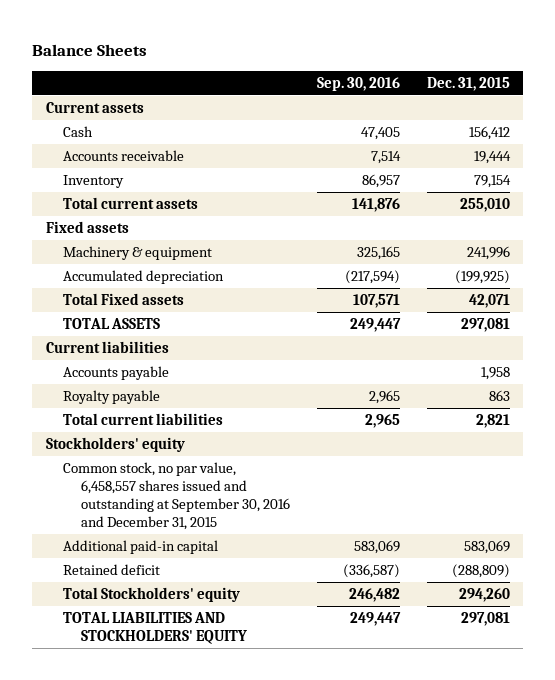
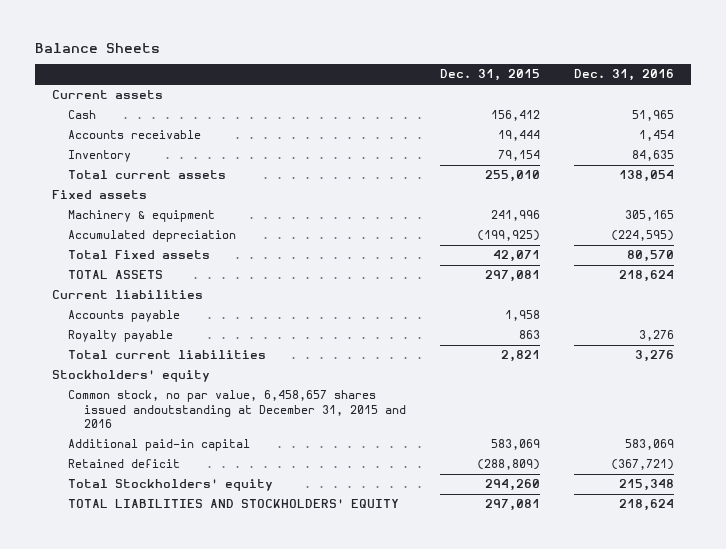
[316,76,400,91] Sep. 30, 2016 -> none
none -> [573,69,674,82] Dec. 31, 2016
[63,462,291,530] Common stock, no par value, 6,458,557 shares issued and outstanding at September 30, 2016 and December 31, 2015 -> [68,390,407,429] Common stock, no par value, 6,458,657 shares issued andoutstanding at December 31, 2015 and 2016

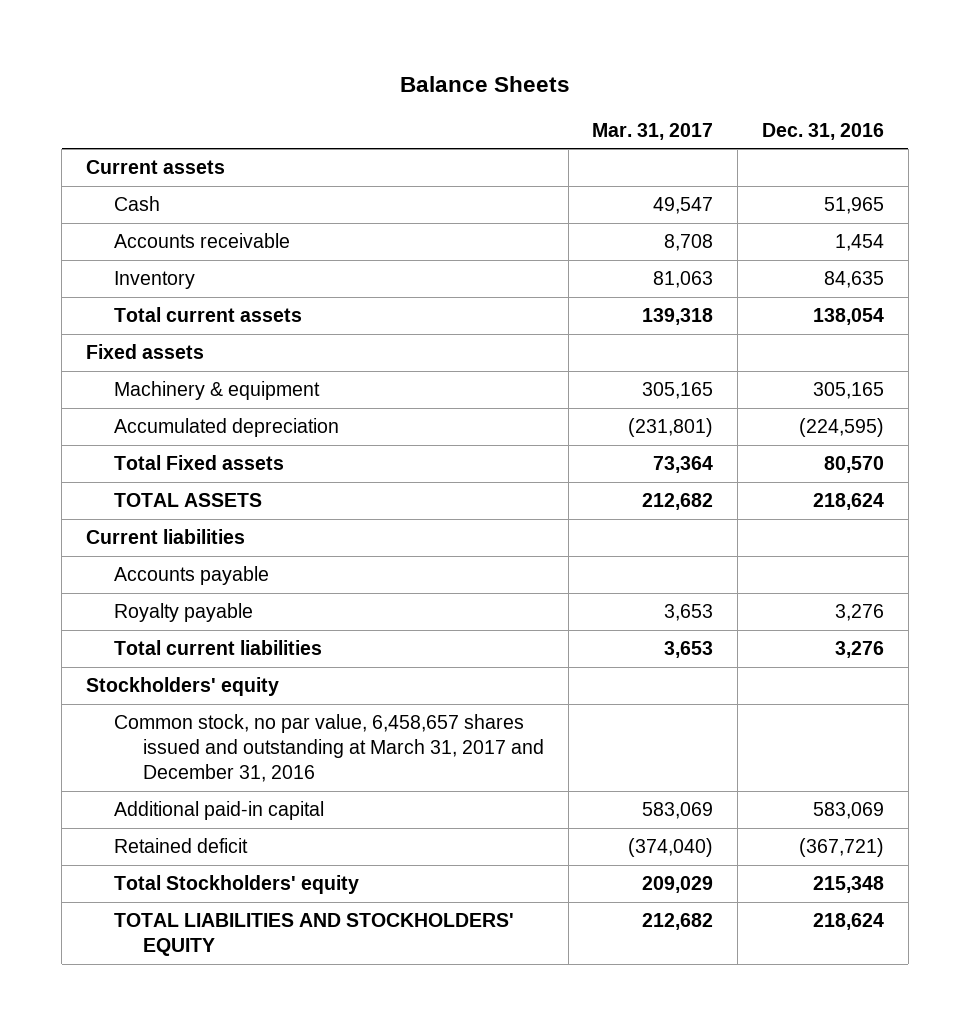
[440,69,541,82] Dec. 31, 2015 -> none
none -> [592,122,714,140] Mar. 31, 2017
[68,390,407,429] Common stock, no par value, 6,458,657 shares issued andoutstanding at December 31, 2015 and 2016 -> [114,714,544,783] Common stock, no par value, 6,458,657 shares issued and outstanding at March 31, 2017 and December 31, 2016

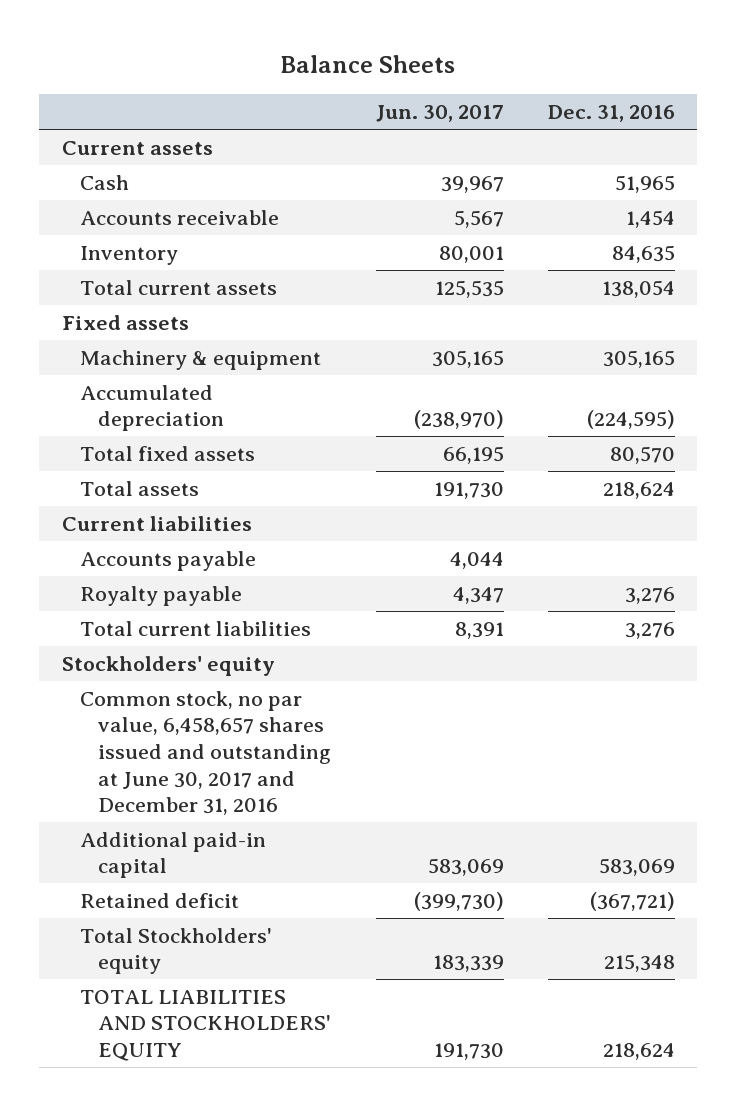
[592,122,714,140] Mar. 31, 2017 -> none
none -> [375,105,504,123] Jun. 30, 2017
[114,455,285,471] Total Fixed assets -> [80,445,256,461] Total fixed assets
[114,493,263,508] TOTAL ASSETS -> [80,480,200,496] Total assets
[114,714,544,783] Common stock, no par value, 6,458,657 shares issued and outstanding at March 31, 2017 and December 31, 2016 -> [80,690,332,816] Common stock, no par value, 6,458,657 shares issued and outstanding at June 30, 2017 and December 31, 2016

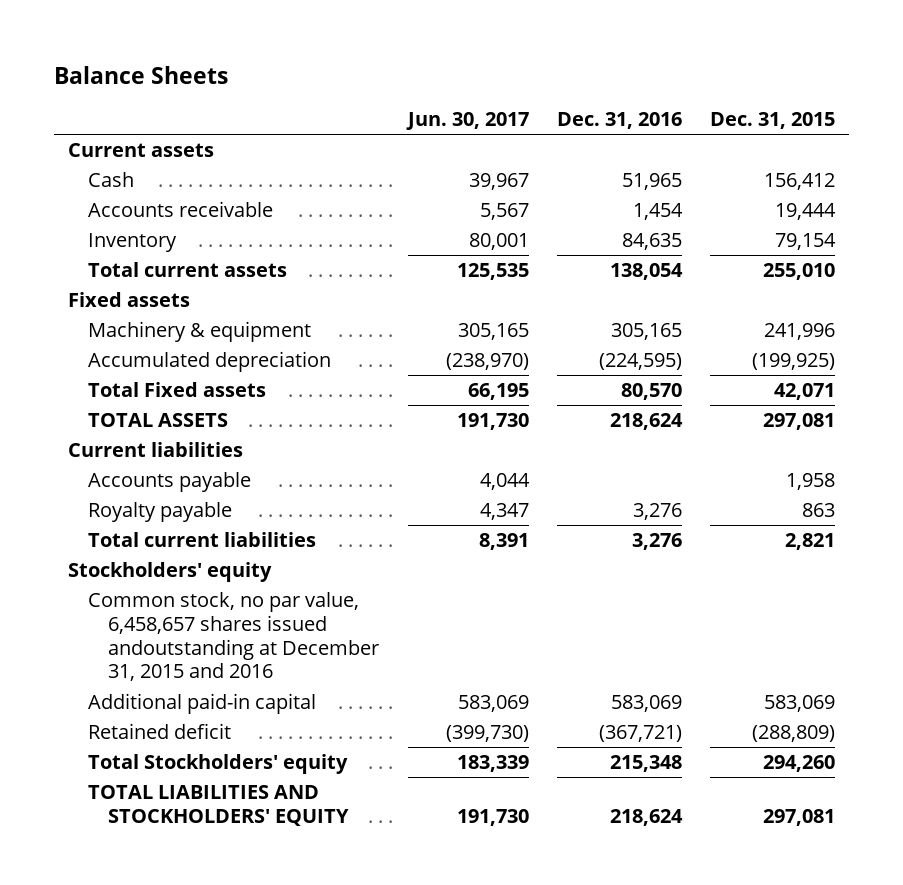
none -> [709,111,835,129] Dec. 31, 2015
[80,445,256,461] Total fixed assets -> [88,382,267,398] Total Fixed assets
[80,480,200,496] Total assets -> [88,413,229,428] TOTAL ASSETS
[80,690,332,816] Common stock, no par value, 6,458,657 shares issued and outstanding at June 30, 2017 and December 31, 2016 -> [88,592,380,682] Common stock, no par value, 6,458,657 shares issued andoutstanding at December 31, 2015 and 2016

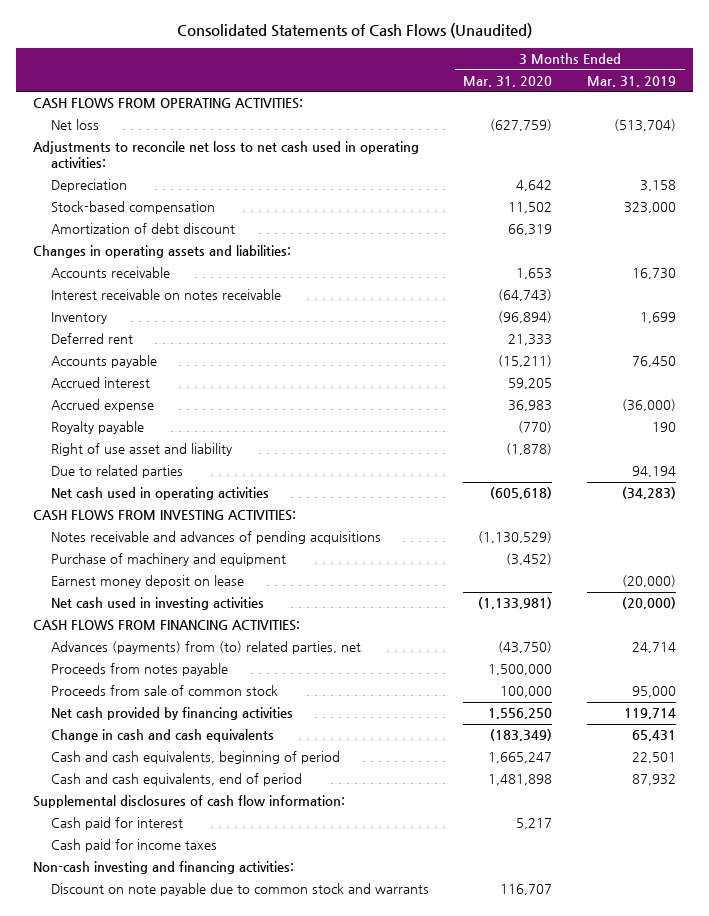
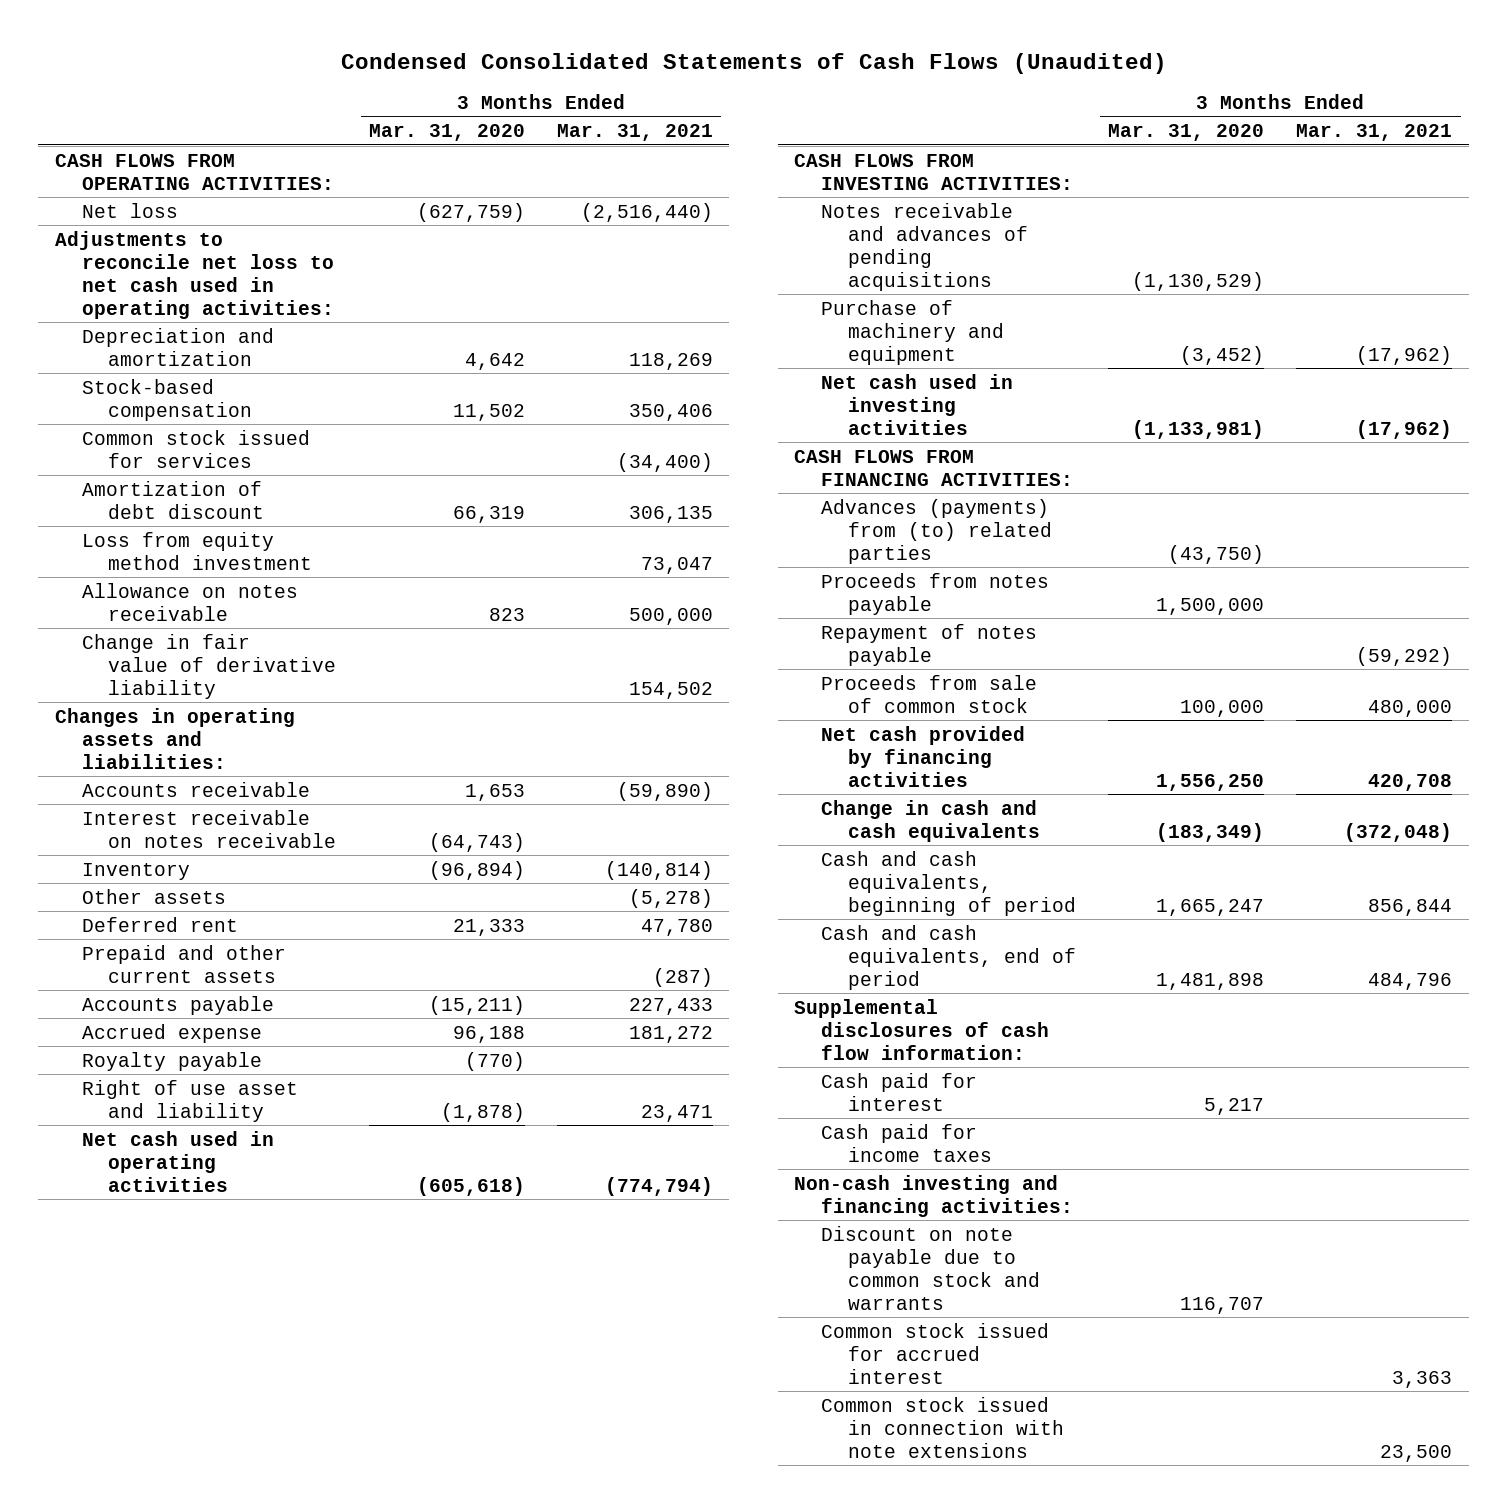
[176,23,532,39] Consolidated Statements of Cash Flows (Unaudited) -> [340,52,1167,74] Condensed Consolidated Statements of Cash Flows (Unaudited)
[587,75,677,87] Mar. 31, 2019 -> none
none -> [556,124,713,142] Mar. 31, 2021
[50,179,127,193] Depreciation -> [81,327,274,366] Depreciation and amortization
none -> [81,429,310,468] Common stock issued for services
none -> [81,531,313,570] Loss from equity method investment
none -> [81,582,298,621] Allowance on notes receivable
none -> [81,633,337,699] Change in fair value of derivative liability
none -> [81,888,226,904] Other assets
none -> [81,944,286,983] Prepaid and other current assets
[50,377,150,389] Accrued interest -> none
[508,400,553,412] 36,983 -> [452,1025,525,1043] 96,188
[50,465,183,479] Due to related parties -> none
[50,575,244,589] Earnest money deposit on lease -> none
[50,641,361,655] Advances (payments) from (to) related parties, net -> [821,498,1053,564] Advances (payments) from (to) related parties
none -> [821,623,1038,666] Repayment of notes payable
none -> [821,1322,1050,1384] Common stock issued for accrued interest
none -> [821,1396,1065,1458] Common stock issued in connection with note extensions

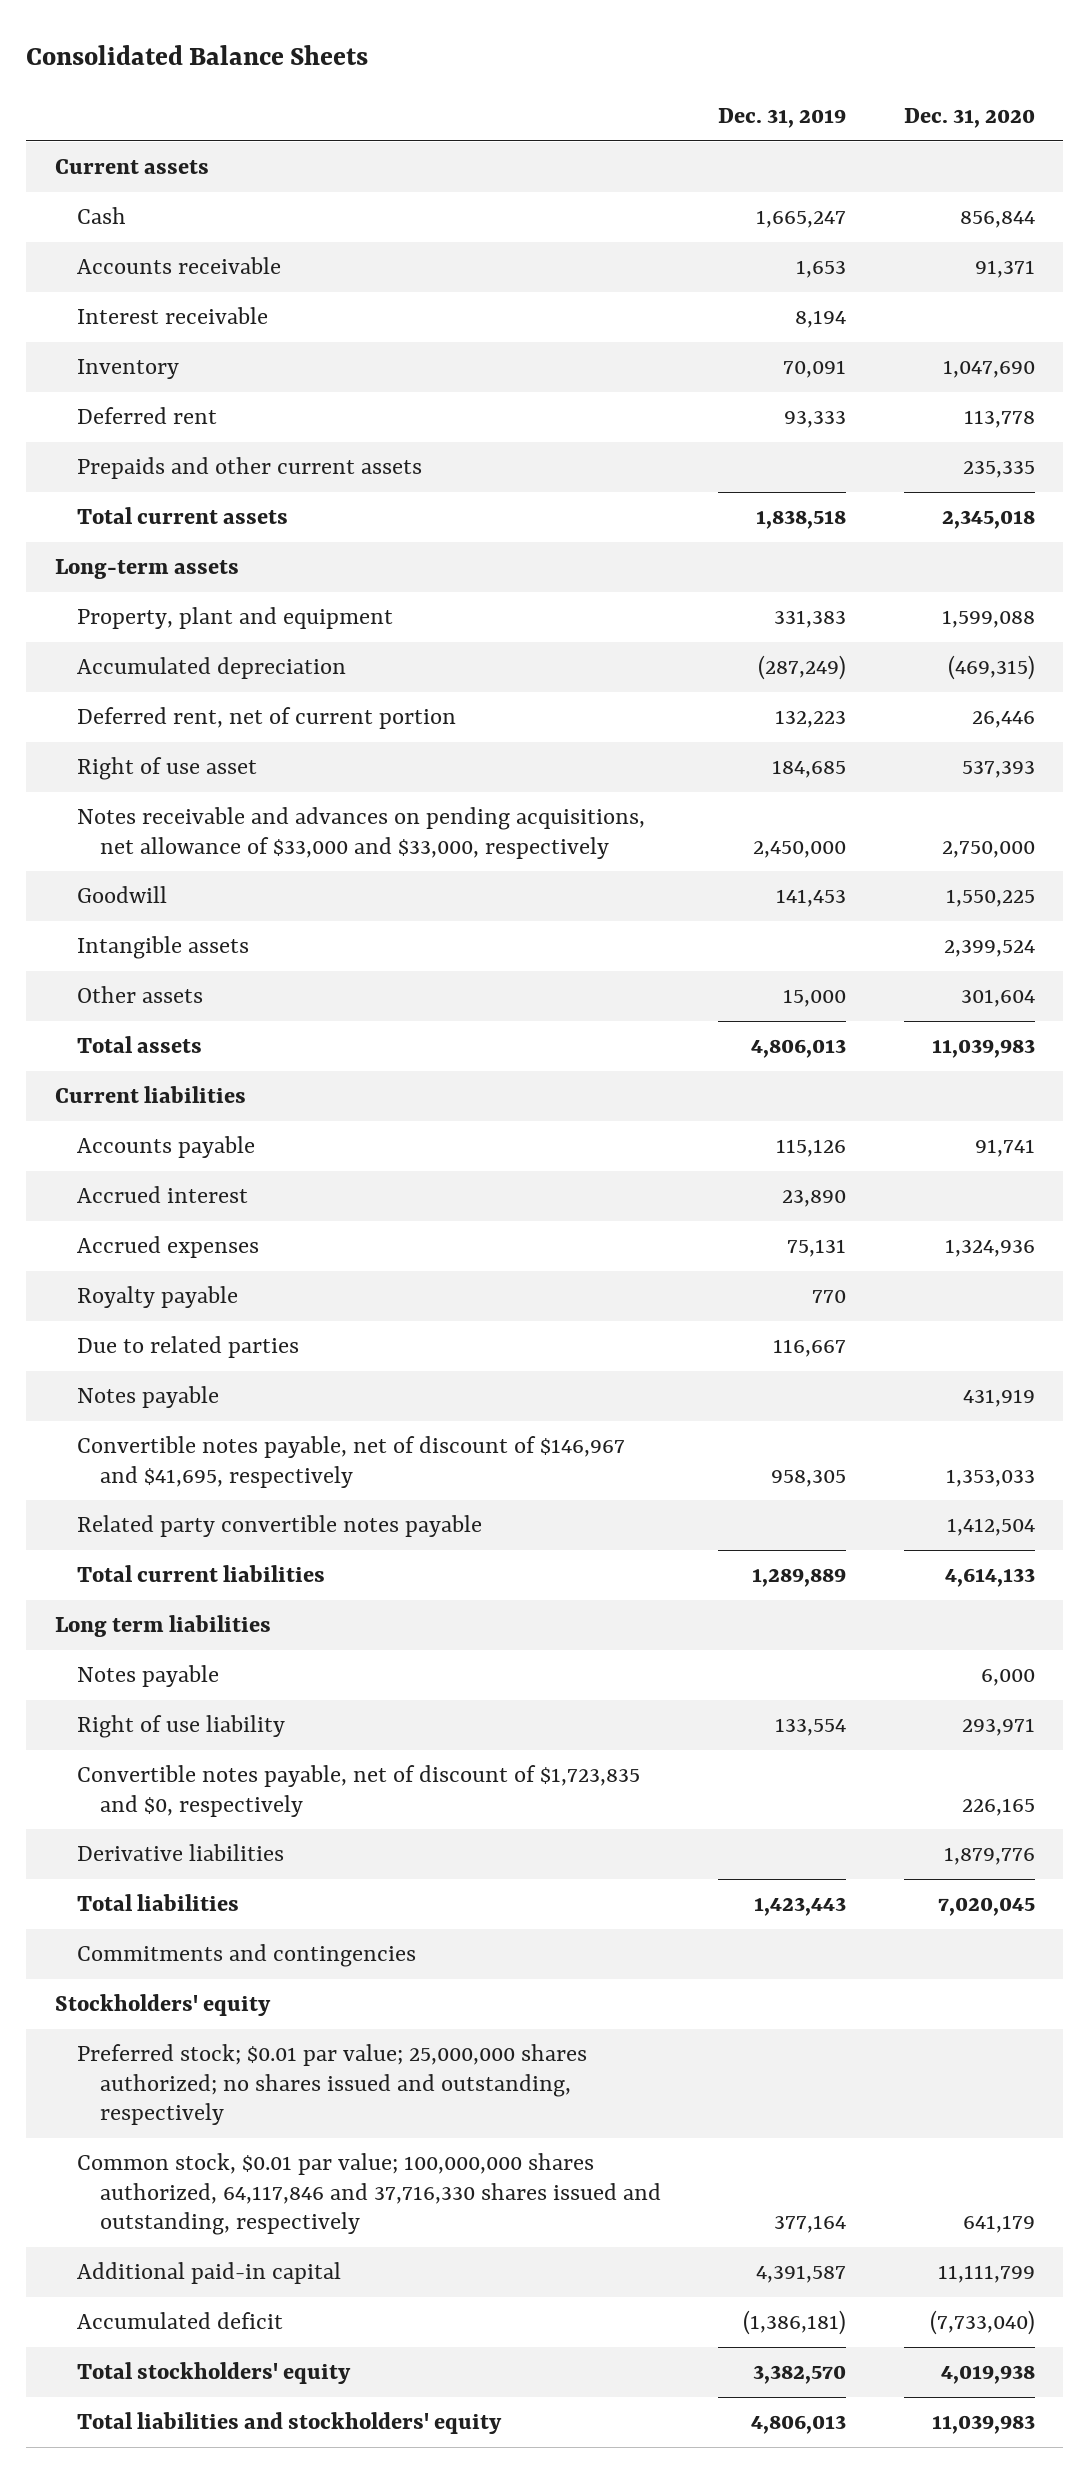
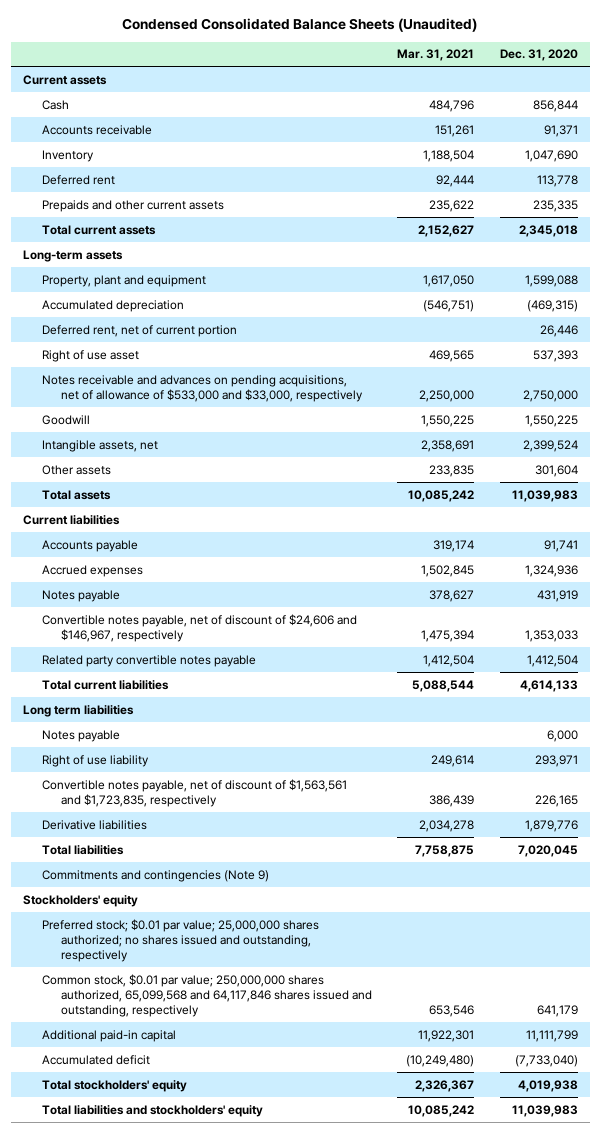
[25,45,368,66] Consolidated Balance Sheets -> [122,18,478,33] Condensed Consolidated Balance Sheets (Unaudited)
[718,107,847,128] Dec. 31, 2019 -> none
none -> [397,49,475,62] Mar. 31, 2021
[77,307,269,325] Interest receivable -> none
[77,807,646,859] Notes receivable and advances on pending acquisitions, net allowance of $33,000 and $33,000, respectively -> [42,374,364,402] Notes receivable and advances on pending acquisitions, net of allowance of $533,000 and $33,000, respectively
[77,936,250,960] Intangible assets -> [42,439,159,452] Intangible assets, net
[77,1186,249,1204] Accrued interest -> none
[77,1286,239,1309] Royalty payable -> none
[77,1336,300,1359] Due to related parties -> none
[77,1436,626,1488] Convertible notes payable, net of discount of $146,967 and $41,695, respectively -> [42,613,358,642] Convertible notes payable, net of discount of $24,606 and $146,967, respectively
[77,1765,641,1817] Convertible notes payable, net of discount of $1,723,835 and $0, respectively -> [42,778,348,807] Convertible notes payable, net of discount of $1,563,561 and $1,723,835, respectively
[77,1944,417,1968] Commitments and contingencies -> [42,869,270,882] Commitments and contingencies (Note 9)
[77,2153,661,2236] Common stock, $0.01 par value; 100,000,000 shares authorized, 64,117,846 and 37,716,330 shares issued and outstanding, respectively -> [42,973,373,1017] Common stock, $0.01 par value; 250,000,000 shares authorized, 65,099,568 and 64,117,846 shares issued and outstanding, respectively

